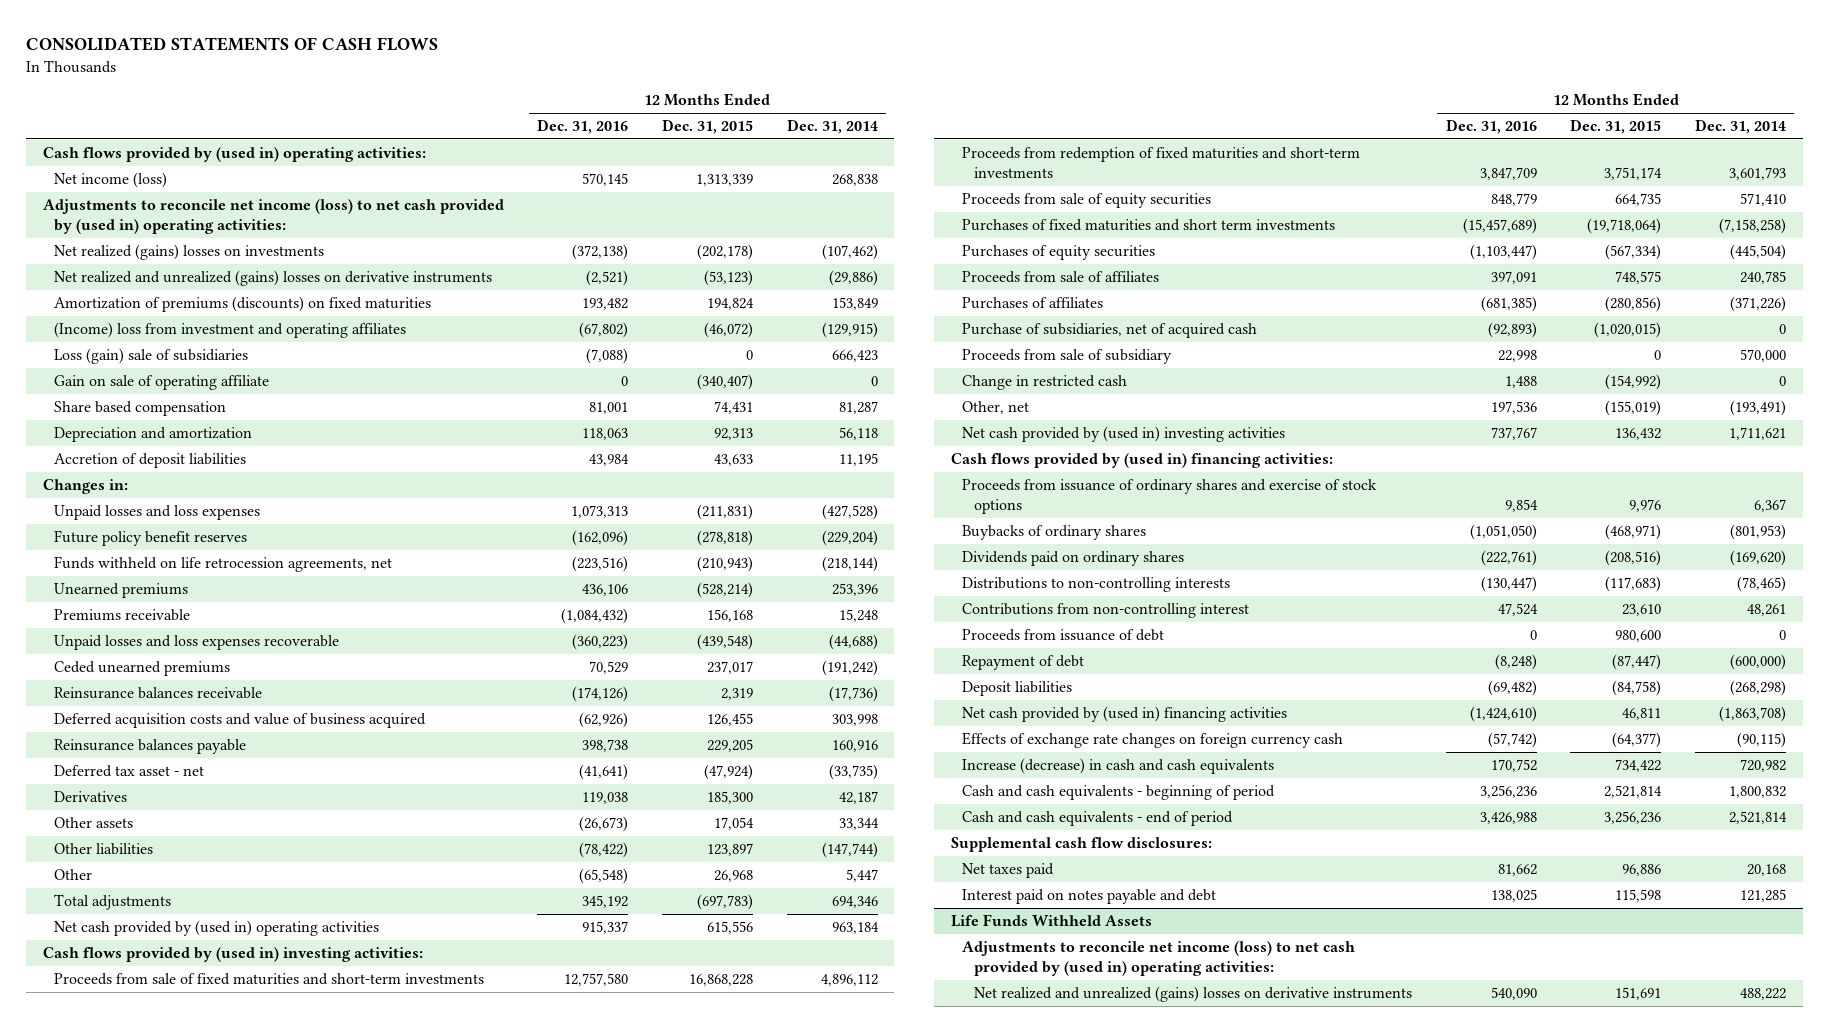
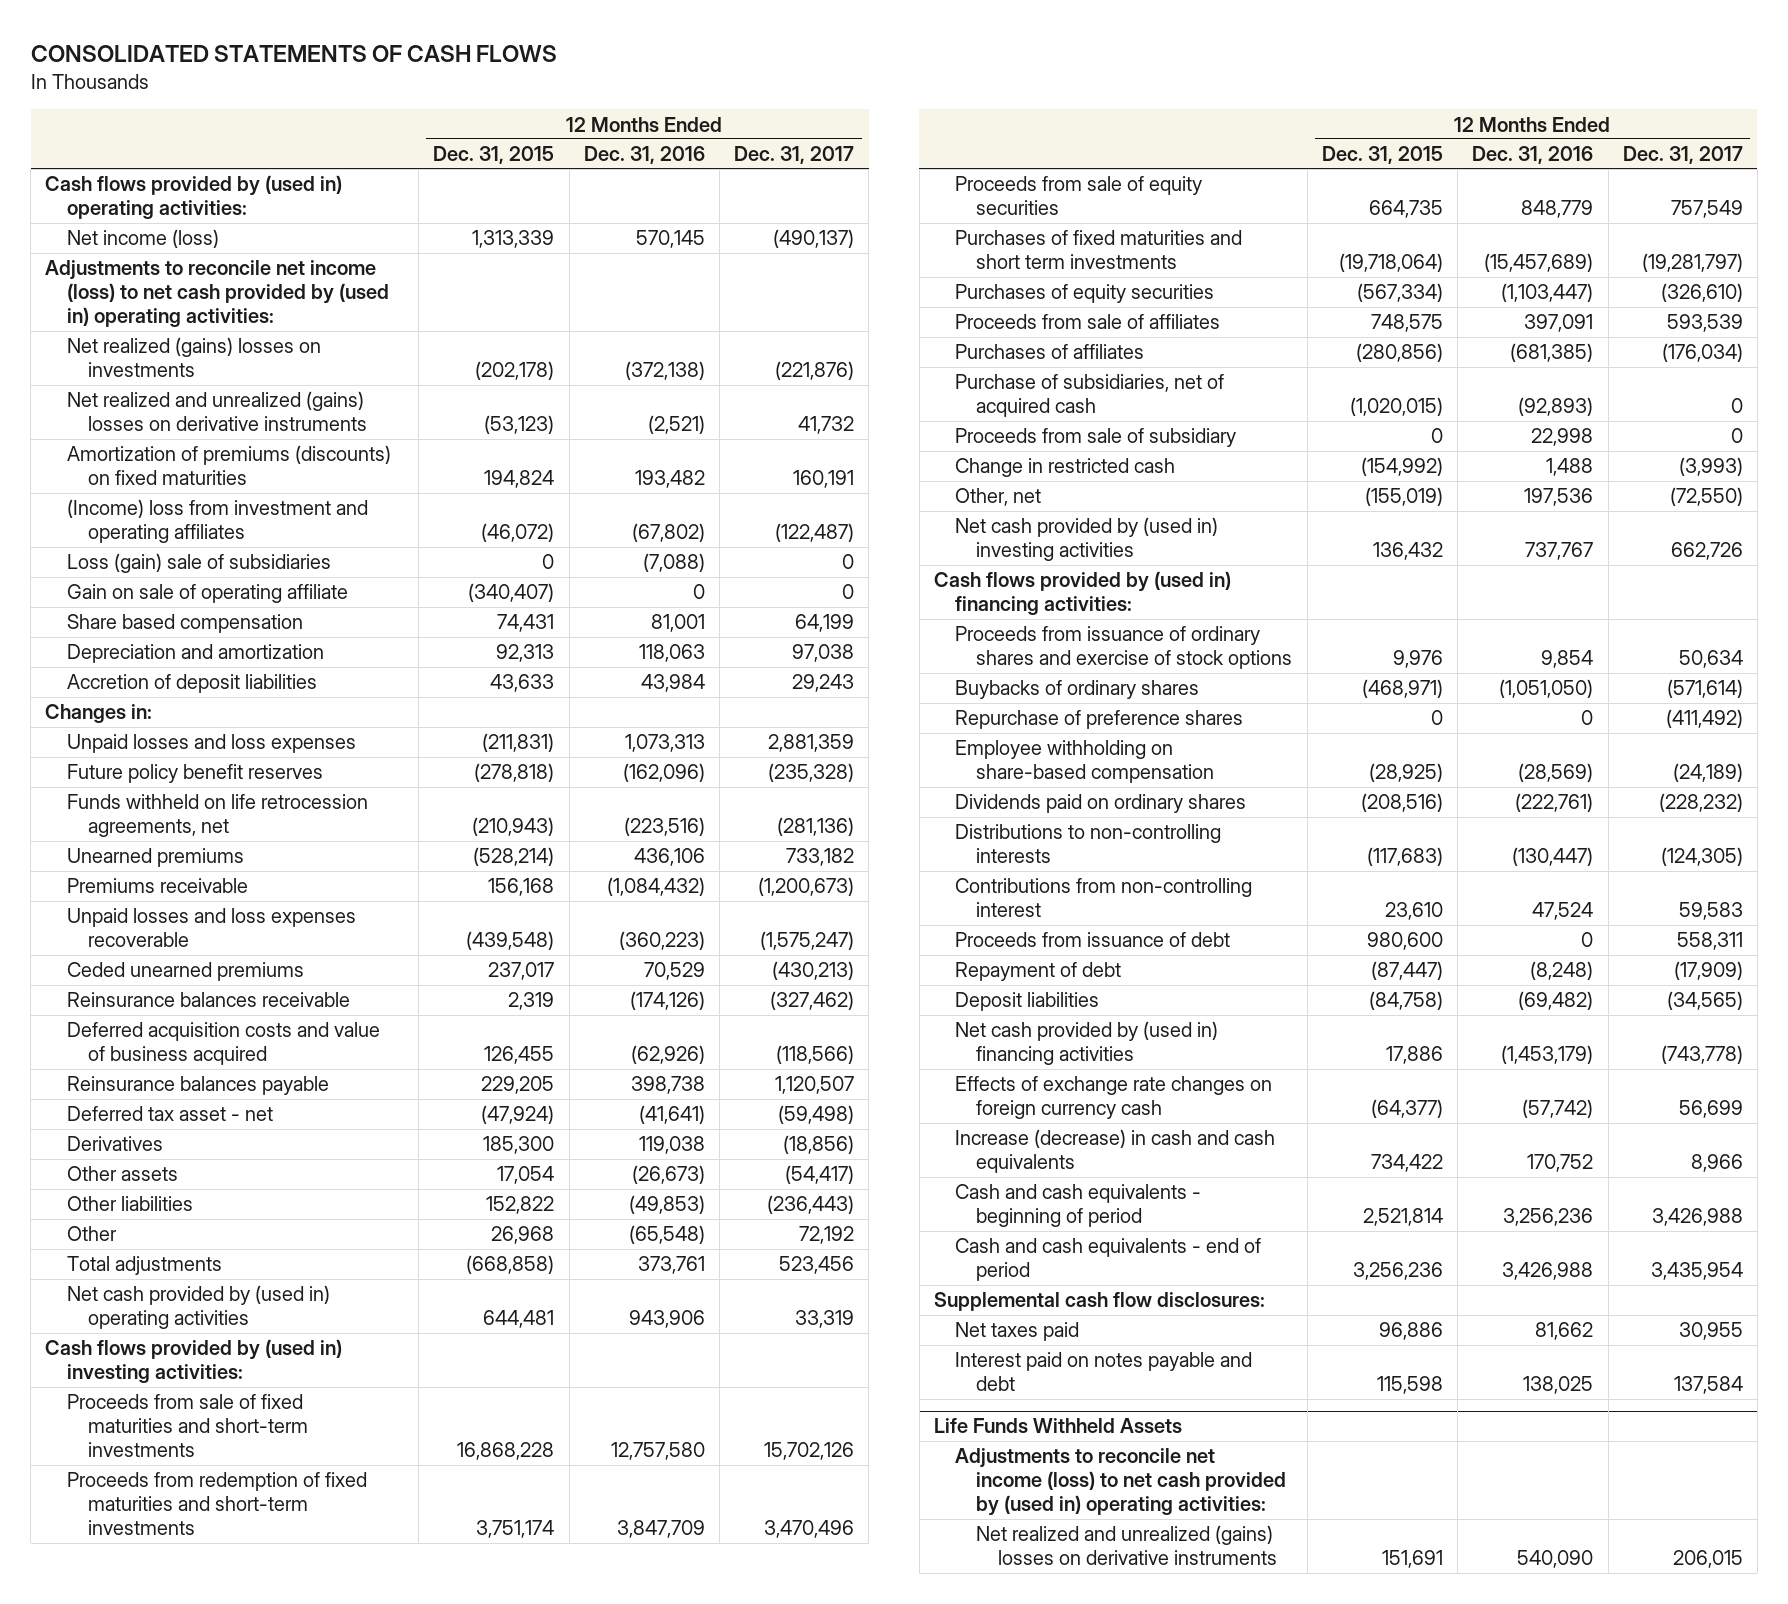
[786,119,878,135] Dec. 31, 2014 -> none
none -> [734,146,855,165] Dec. 31, 2017
[579,841,629,858] (78,422) -> [628,1195,705,1215] (49,853)
[706,842,753,856] 123,897 -> [486,1196,555,1215] 152,822
[582,894,629,908] 345,192 -> [637,1256,705,1275] 373,761
[696,893,753,910] (697,783) -> [466,1255,555,1275] (668,858)
[582,920,629,934] 915,337 -> [628,1310,705,1329] 943,906
[706,920,753,934] 615,556 -> [483,1310,555,1329] 644,481
none -> [955,710,1244,730] Repurchase of preference shares
none -> [955,740,1215,784] Employee withholding on share-based compensation
[1469,705,1537,722] (1,424,610) -> [1501,1045,1594,1065] (1,453,179)
[1622,707,1662,720] 46,811 -> [1385,1046,1443,1065] 17,886

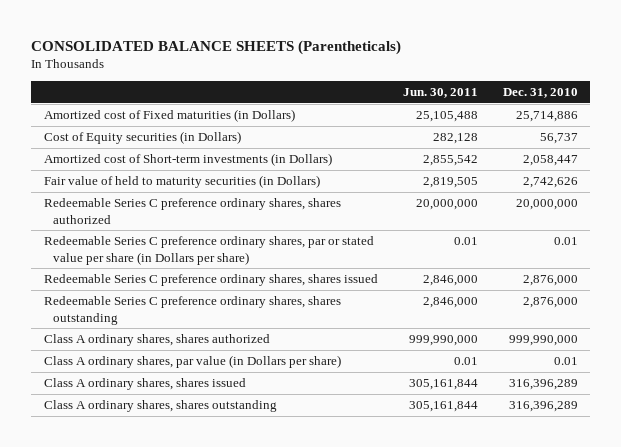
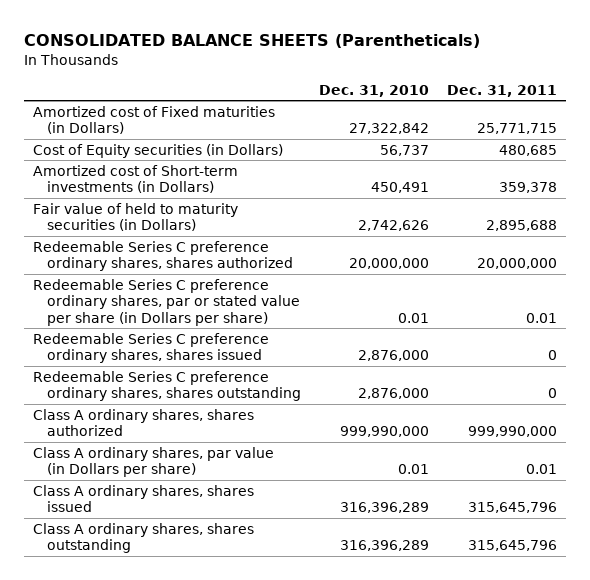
[402,88,478,99] Jun. 30, 2011 -> none
none -> [447,85,558,98] Dec. 31, 2011
[515,111,578,123] 25,714,886 -> [348,123,429,135] 27,322,842
[522,155,578,167] 2,058,447 -> [370,182,429,194] 450,491

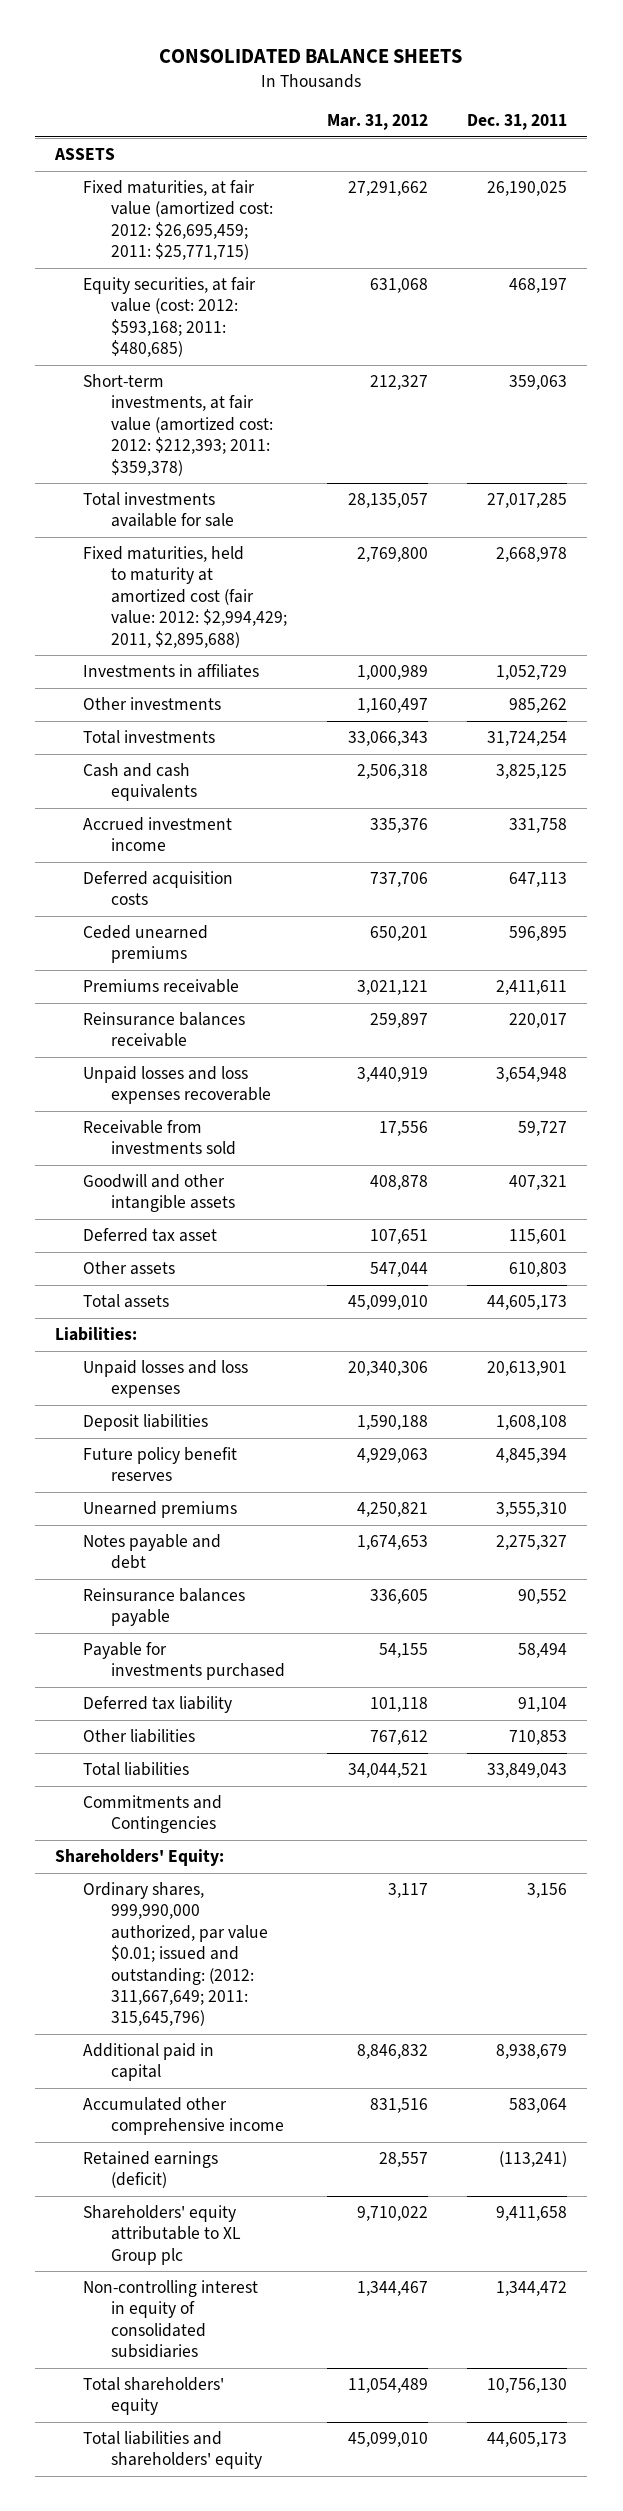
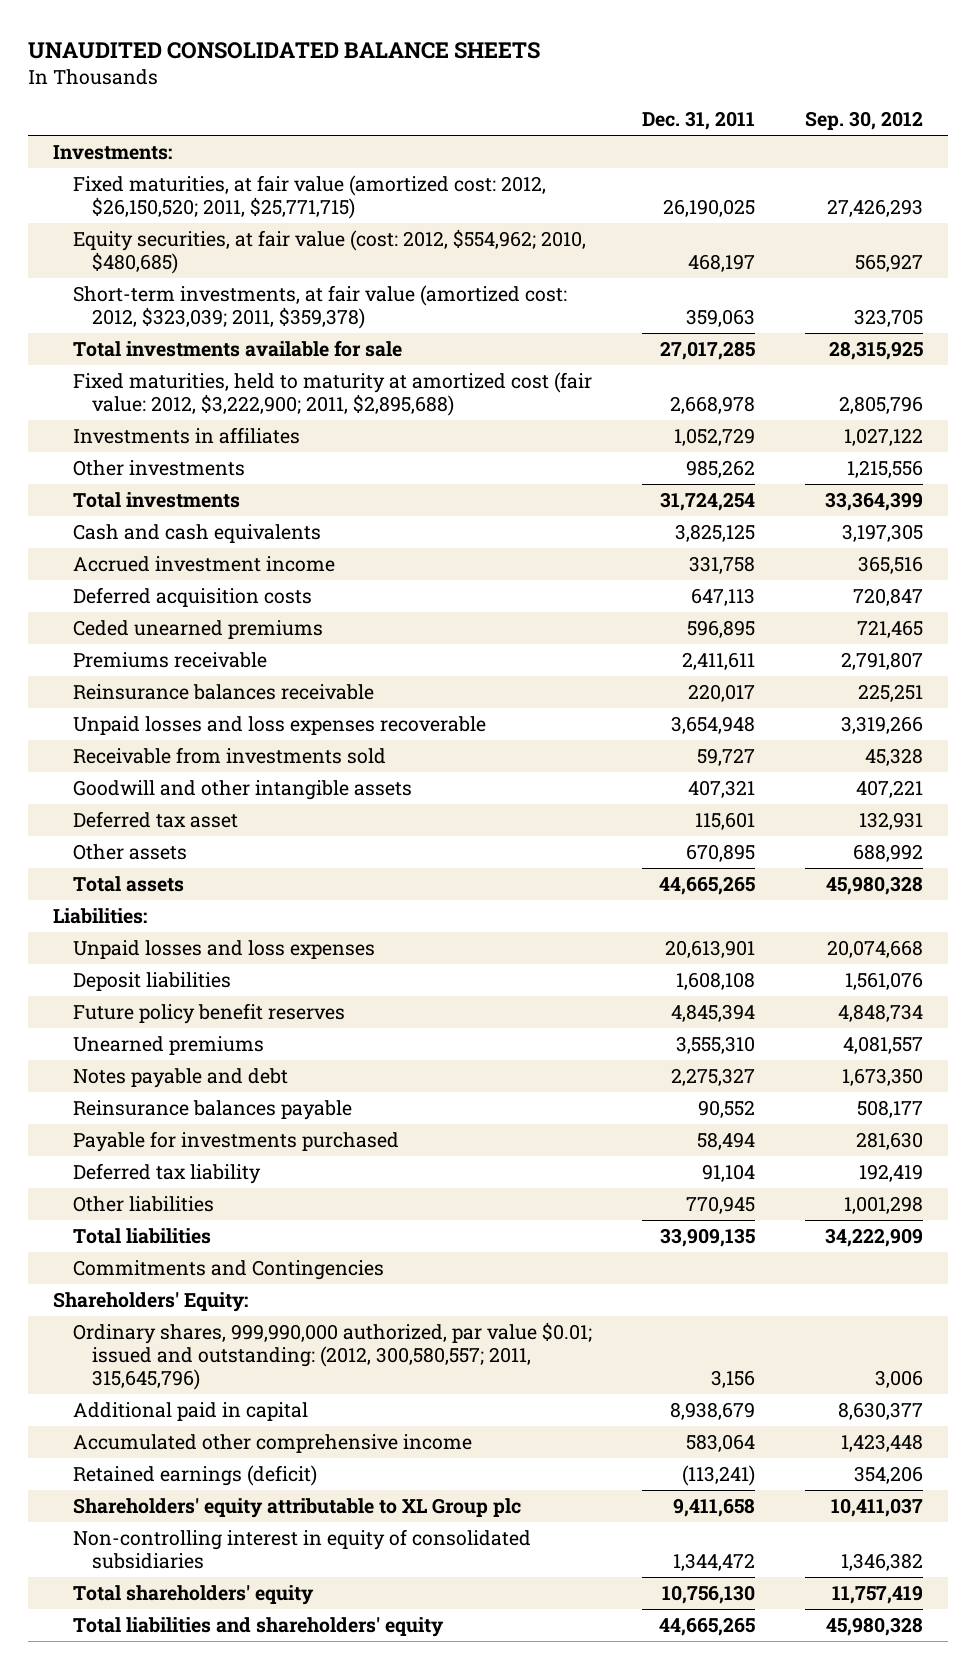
[159,48,463,63] CONSOLIDATED BALANCE SHEETS -> [28,42,541,60] UNAUDITED CONSOLIDATED BALANCE SHEETS
[326,114,428,131] Mar. 31, 2012 -> none
none -> [804,111,923,131] Sep. 30, 2012
[54,148,116,161] ASSETS -> none
none -> [53,144,173,160] Investments:
[83,180,274,261] Fixed maturities, at fair value (amortized cost: 2012: $26,695,459; 2011: $25,771,715) -> [72,174,546,220] Fixed maturities, at fair value (amortized cost: 2012, $26,150,520; 2011, $25,771,715)
[83,277,257,358] Equity securities, at fair value (cost: 2012: $593,168; 2011: $480,685) -> [72,228,586,275] Equity securities, at fair value (cost: 2012, $554,962; 2010, $480,685)
[83,374,274,476] Short-term investments, at fair value (amortized cost: 2012: $212,393; 2011: $359,378) -> [72,284,567,330] Short-term investments, at fair value (amortized cost: 2012, $323,039; 2011, $359,378)
[83,546,288,648] Fixed maturities, held to maturity at amortized cost (fair value: 2012: $2,994,429; 2011, $2,895,688) -> [72,371,592,417] Fixed maturities, held to maturity at amortized cost (fair value: 2012, $3,222,900; 2011, $2,895,688)
[509,1262,568,1278] 610,803 -> [685,843,755,862] 670,895
[487,1295,568,1311] 44,605,173 -> [658,875,755,895] 44,665,265
[509,1730,568,1746] 710,853 -> [685,1195,755,1214] 770,945
[487,1763,568,1779] 33,849,043 -> [659,1227,755,1247] 33,909,135
[83,1882,269,2027] Ordinary shares, 999,990,000 authorized, par value $0.01; issued and outstanding: (2012: 311,667,649; 2011: 315,645,796) -> [72,1321,592,1391] Ordinary shares, 999,990,000 authorized, par value $0.01; issued and outstanding: (2012, 300,580,557; 2011, 315,645,796)
[487,2432,568,2448] 44,605,173 -> [658,1616,755,1636] 44,665,265

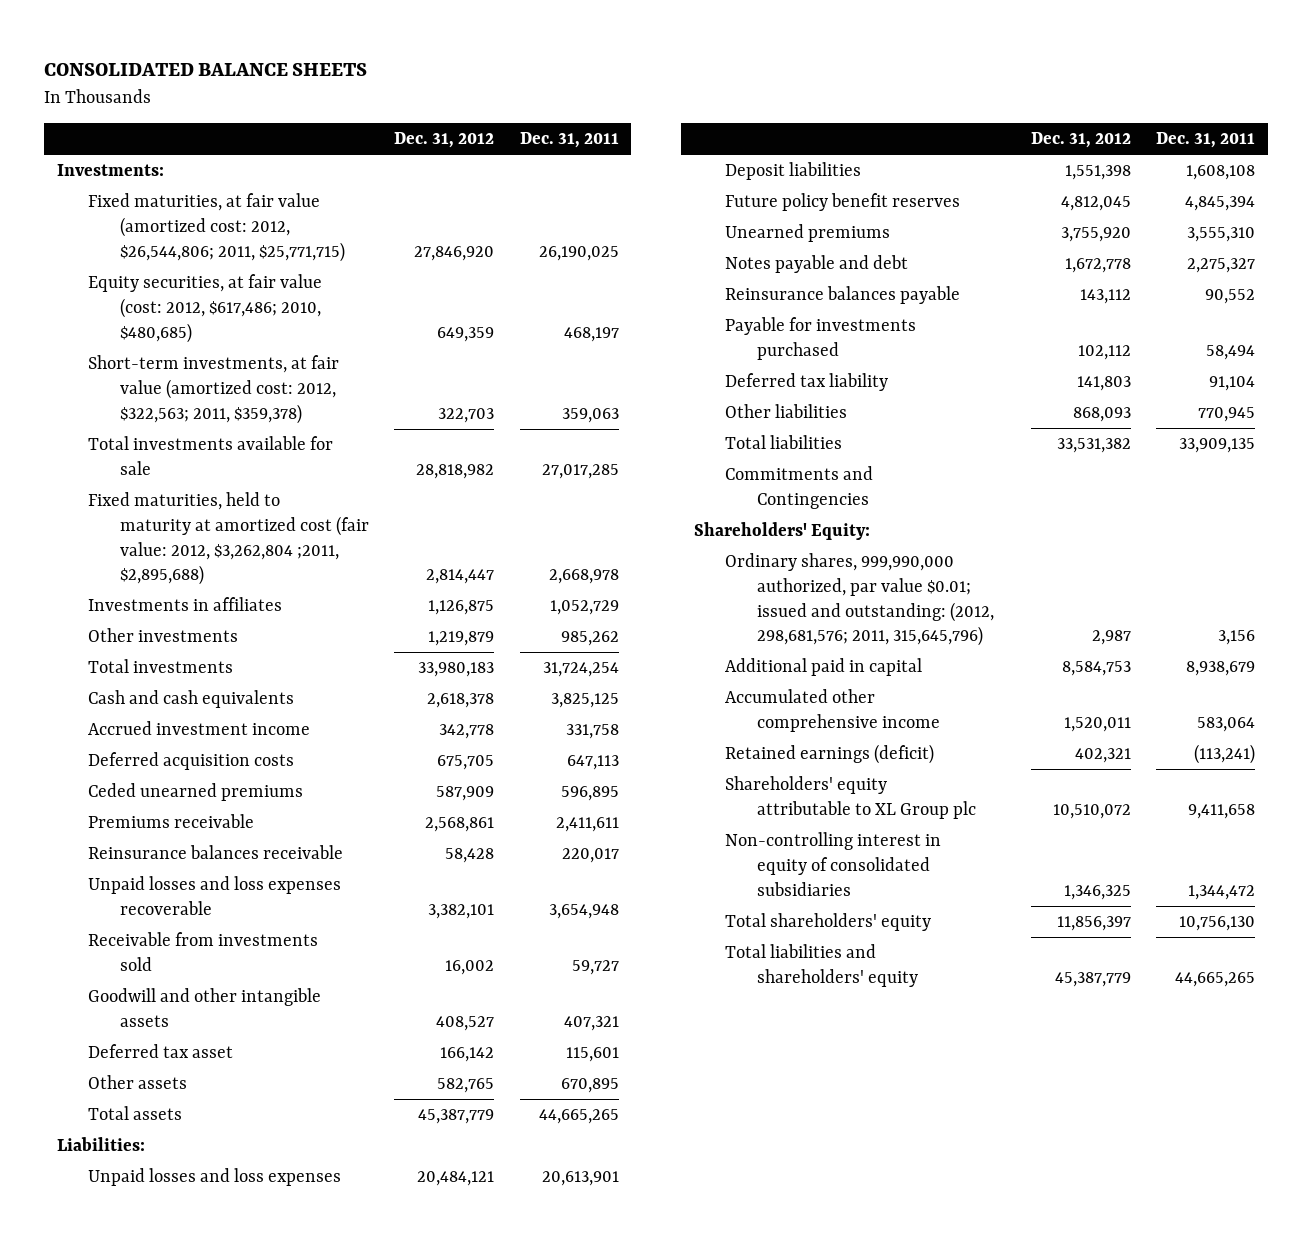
[28,42,541,60] UNAUDITED CONSOLIDATED BALANCE SHEETS -> [44,62,368,76] CONSOLIDATED BALANCE SHEETS
[804,111,923,131] Sep. 30, 2012 -> none
none -> [394,132,495,149] Dec. 31, 2012
[72,174,546,220] Fixed maturities, at fair value (amortized cost: 2012, $26,150,520; 2011, $25,771,715) -> [88,193,345,262] Fixed maturities, at fair value (amortized cost: 2012, $26,544,806; 2011, $25,771,715)
[72,228,586,275] Equity securities, at fair value (cost: 2012, $554,962; 2010, $480,685) -> [88,274,323,343] Equity securities, at fair value (cost: 2012, $617,486; 2010, $480,685)
[72,284,567,330] Short-term investments, at fair value (amortized cost: 2012, $323,039; 2011, $359,378) -> [88,355,340,424] Short-term investments, at fair value (amortized cost: 2012, $322,563; 2011, $359,378)
[72,371,592,417] Fixed maturities, held to maturity at amortized cost (fair value: 2012, $3,222,900; 2011, $2,895,688) -> [88,492,369,586] Fixed maturities, held to maturity at amortized cost (fair value: 2012, $3,262,804 ;2011, $2,895,688)
[72,1321,592,1391] Ordinary shares, 999,990,000 authorized, par value $0.01; issued and outstanding: (2012, 300,580,557; 2011, 315,645,796) -> [725,553,994,647] Ordinary shares, 999,990,000 authorized, par value $0.01; issued and outstanding: (2012, 298,681,576; 2011, 315,645,796)

